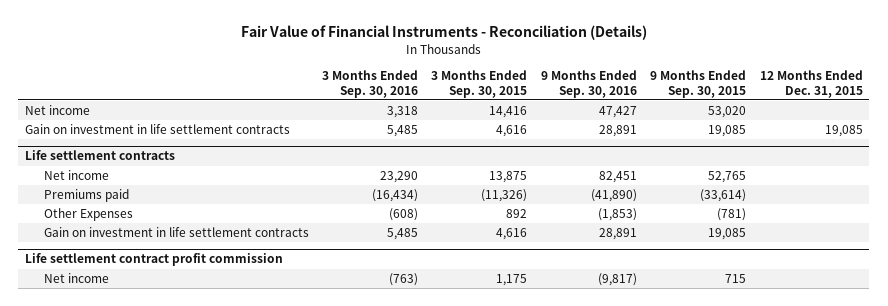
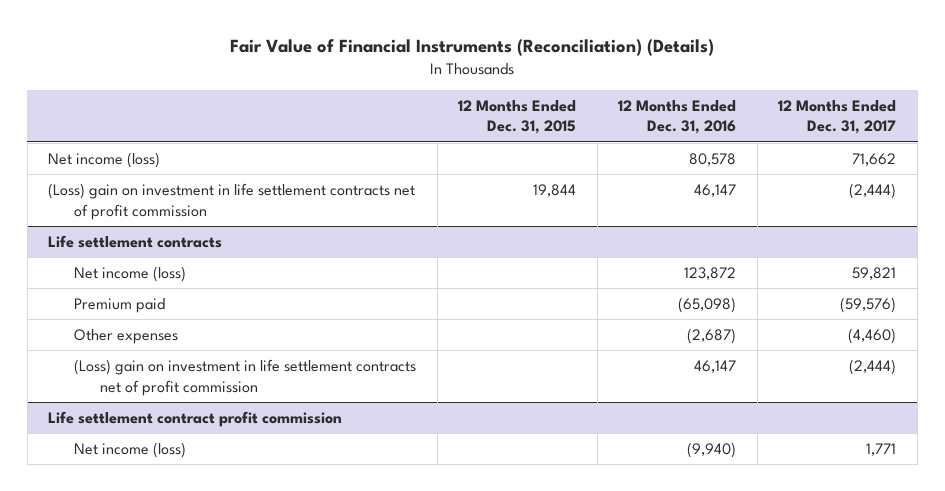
[240,25,647,41] Fair Value of Financial Instruments - Reconciliation (Details) -> [230,39,715,57] Fair Value of Financial Instruments (Reconciliation) (Details)
[321,70,418,98] 3 Months Ended Sep. 30, 2016 -> none
[431,70,528,98] 3 Months Ended Sep. 30, 2015 -> none
[540,70,637,98] 9 Months Ended Sep. 30, 2016 -> none
[650,70,747,98] 9 Months Ended Sep. 30, 2015 -> none
none -> [618,99,737,135] 12 Months Ended Dec. 31, 2016
none -> [778,99,897,135] 12 Months Ended Dec. 31, 2017
[24,105,90,116] Net income -> [48,151,161,168] Net income (loss)
[24,124,290,135] Gain on investment in life settlement contracts -> [48,182,416,220] (Loss) gain on investment in life settlement contracts net of profit commission
[824,125,863,138] 19,085 -> [533,183,577,197] 19,844
[43,170,109,181] Net income -> [74,265,187,282] Net income (loss)
[43,189,129,203] Premiums paid -> [74,297,166,313] Premium paid
[43,208,133,222] Other Expenses -> [74,328,179,344] Other expenses
[43,227,309,238] Gain on investment in life settlement contracts -> [74,358,417,396] (Loss) gain on investment in life settlement contracts net of profit commission
[43,273,109,284] Net income -> [74,441,187,458] Net income (loss)

